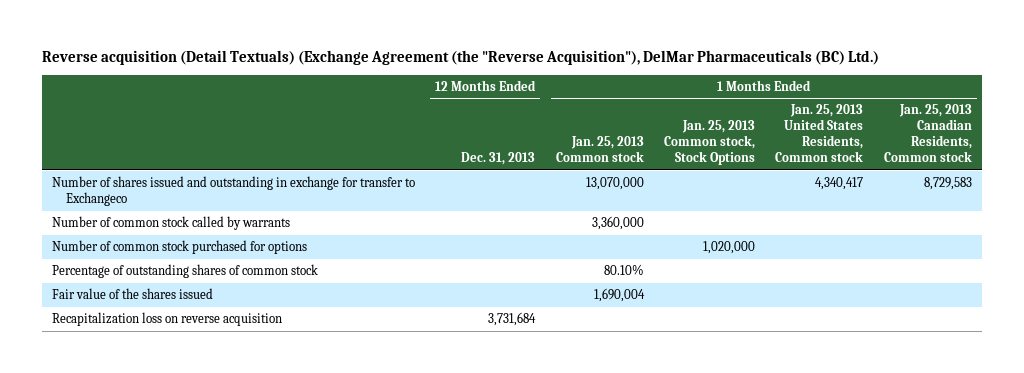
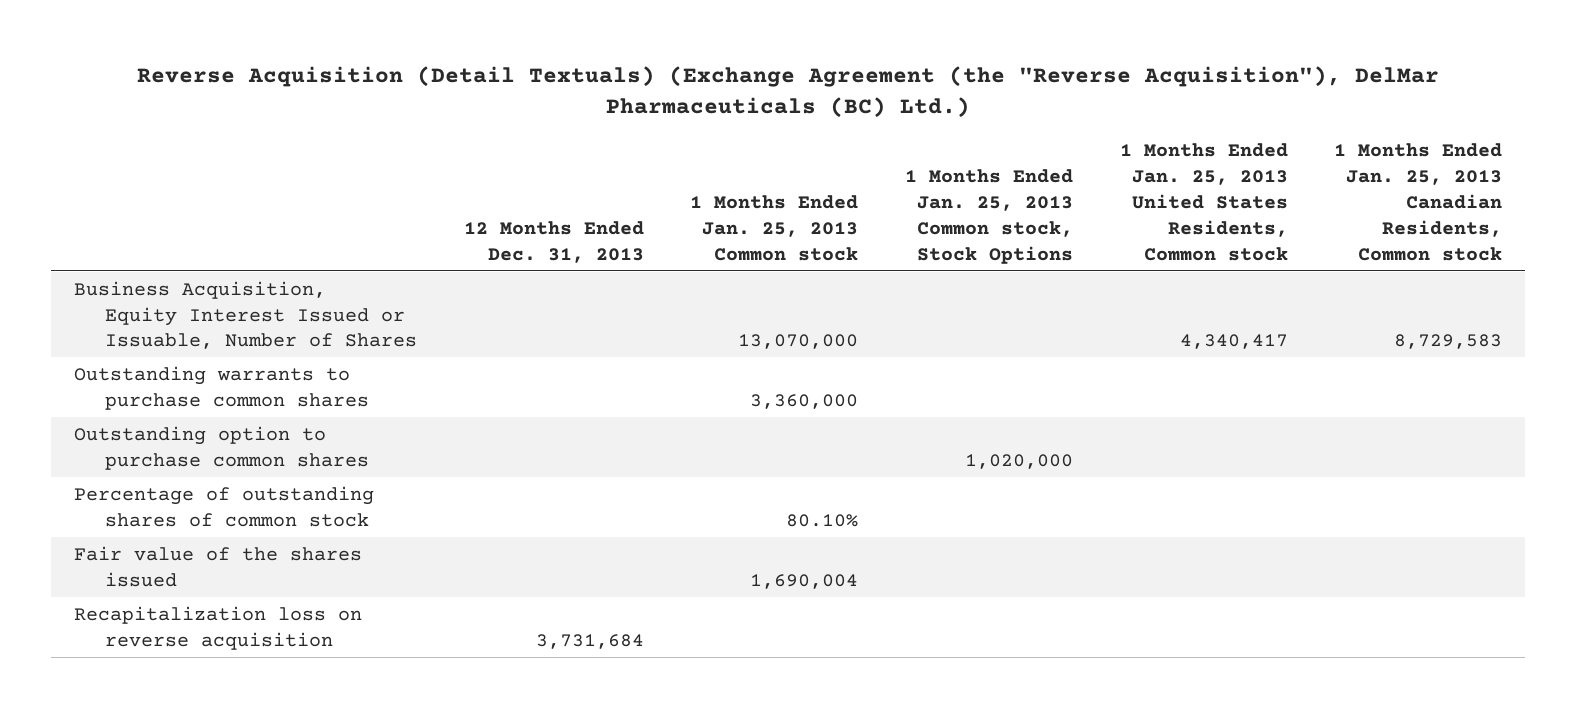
[41,49,879,65] Reverse acquisition (Detail Textuals) (Exchange Agreement (the "Reverse Acquisition"), DelMar Pharmaceuticals (BC) Ltd.) -> [137,66,1440,119] Reverse Acquisition (Detail Textuals) (Exchange Agreement (the "Reverse Acquisition"), DelMar Pharmaceuticals (BC) Ltd.)
[52,240,308,255] Number of common stock purchased for options -> none
[52,176,416,207] Number of shares issued and outstanding in exchange for transfer to Exchangeco -> [74,280,417,350] Business Acquisition, Equity Interest Issued or Issuable, Number of Shares
[52,216,291,231] Number of common stock called by warrants -> [74,365,369,410] Outstanding warrants to purchase common shares
none -> [74,425,369,470] Outstanding option to purchase common shares

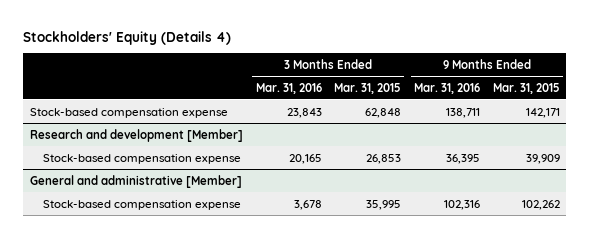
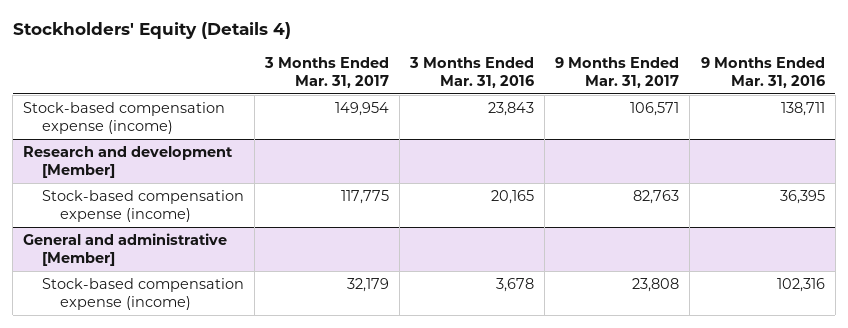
[334,82,402,94] Mar. 31, 2015 -> none
[492,82,560,94] Mar. 31, 2015 -> none
none -> [263,56,389,88] 3 Months Ended Mar. 31, 2017
none -> [555,56,680,88] 9 Months Ended Mar. 31, 2017
[29,107,228,118] Stock-based compensation expense -> [23,102,226,134] Stock-based compensation expense (income)
[42,153,241,164] Stock-based compensation expense -> [41,190,244,222] Stock-based compensation expense (income)
[42,199,241,210] Stock-based compensation expense -> [41,278,244,310] Stock-based compensation expense (income)

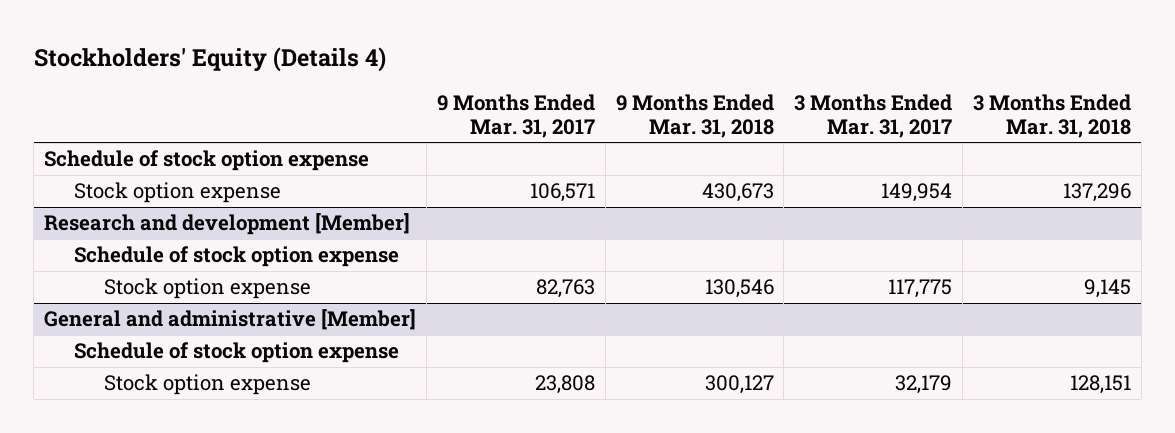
[409,56,535,88] 3 Months Ended Mar. 31, 2016 -> none
[700,56,825,88] 9 Months Ended Mar. 31, 2016 -> none
none -> [615,93,774,138] 9 Months Ended Mar. 31, 2018
none -> [972,93,1131,138] 3 Months Ended Mar. 31, 2018
none -> [44,150,370,172] Schedule of stock option expense
[23,102,226,134] Stock-based compensation expense (income) -> [74,182,282,204] Stock option expense
none -> [74,246,400,268] Schedule of stock option expense
[41,190,244,222] Stock-based compensation expense (income) -> [103,278,311,300] Stock option expense
none -> [74,342,400,364] Schedule of stock option expense
[41,278,244,310] Stock-based compensation expense (income) -> [103,374,311,396] Stock option expense

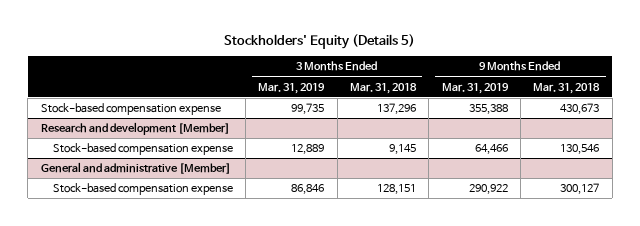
[33,46,386,72] Stockholders' Equity (Details 4) -> [224,34,416,50] Stockholders' Equity (Details 5)
[436,93,595,138] 9 Months Ended Mar. 31, 2017 -> none
[794,93,953,138] 3 Months Ended Mar. 31, 2017 -> none
none -> [258,82,326,94] Mar. 31, 2019
none -> [441,82,509,94] Mar. 31, 2019
[44,150,370,172] Schedule of stock option expense -> none
[74,182,282,204] Stock option expense -> [40,103,221,116] Stock-based compensation expense
[74,246,400,268] Schedule of stock option expense -> none
[103,278,311,300] Stock option expense -> [52,143,233,156] Stock-based compensation expense
[74,342,400,364] Schedule of stock option expense -> none
[103,374,311,396] Stock option expense -> [52,183,233,196] Stock-based compensation expense

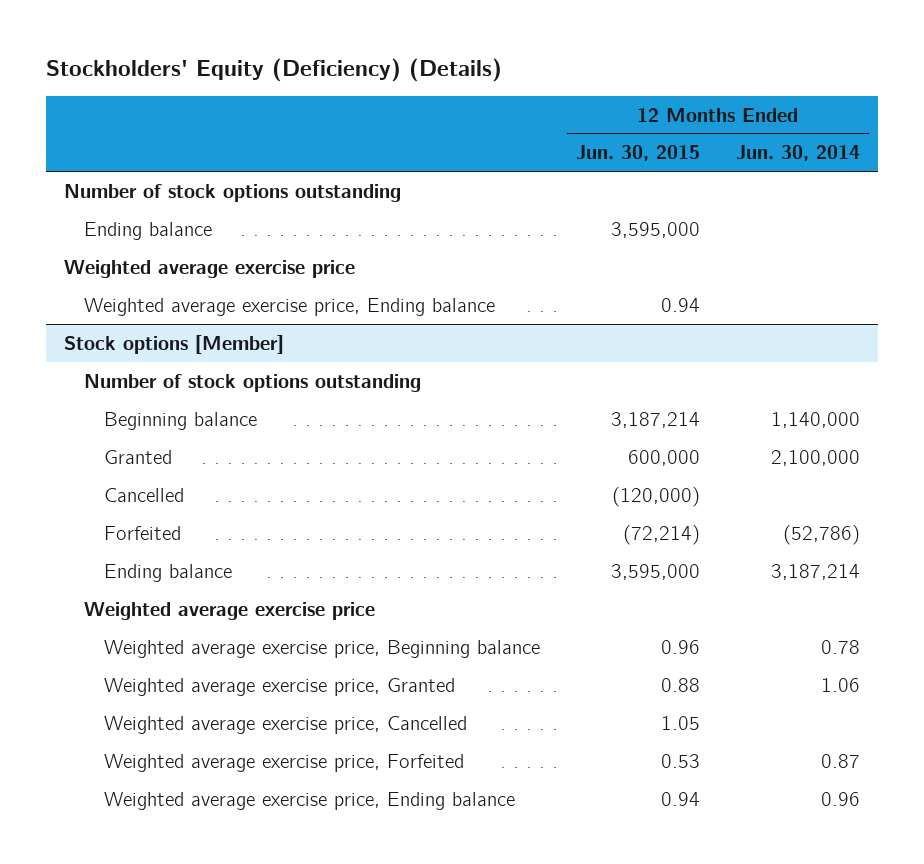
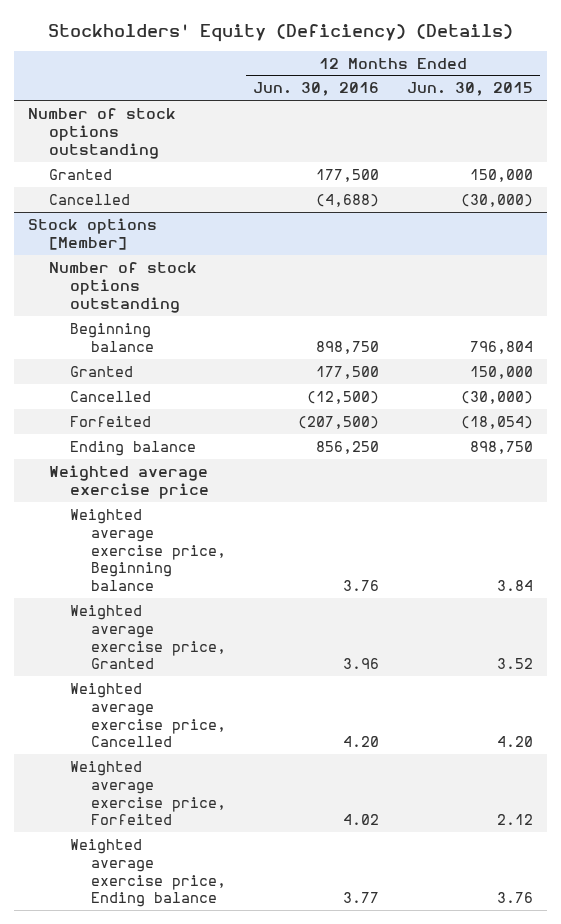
[736,145,861,162] Jun. 30, 2014 -> none
none -> [253,82,380,97] Jun. 30, 2016
[83,221,212,240] Ending balance -> none
[63,259,355,278] Weighted average exercise price -> none
[83,297,495,316] Weighted average exercise price, Ending balance -> none
none -> [49,168,113,180] Granted
none -> [49,193,131,205] Cancelled
[611,411,701,428] 3,187,214 -> [469,340,533,354] 796,804
[628,449,701,466] 600,000 -> [469,365,533,379] 150,000
[612,486,701,507] (120,000) -> [460,390,533,404] (30,000)
[623,524,701,545] (72,214) -> [460,415,533,429] (18,054)
[611,563,701,580] 3,595,000 -> [469,440,533,454] 898,750
[661,639,701,654] 0.96 -> [496,580,533,592] 3.84
[661,677,701,692] 0.88 -> [496,658,533,670] 3.52
[661,715,701,730] 1.05 -> [496,736,533,748] 4.20
[661,753,701,768] 0.53 -> [496,814,533,826] 2.12
[661,791,701,806] 0.94 -> [496,892,533,904] 3.76

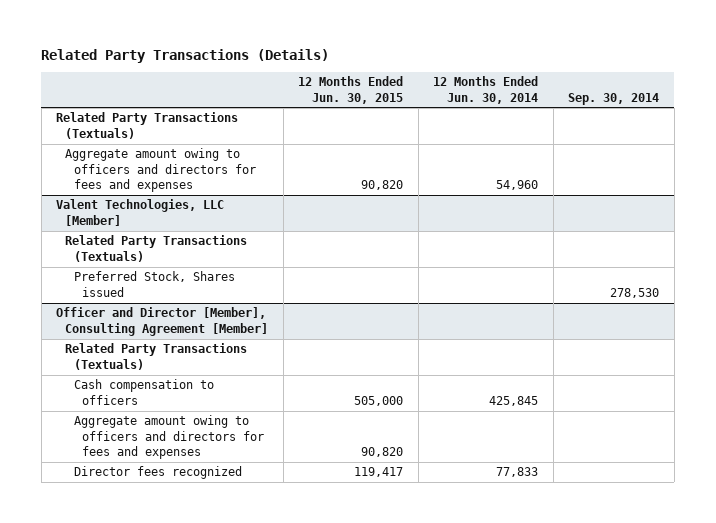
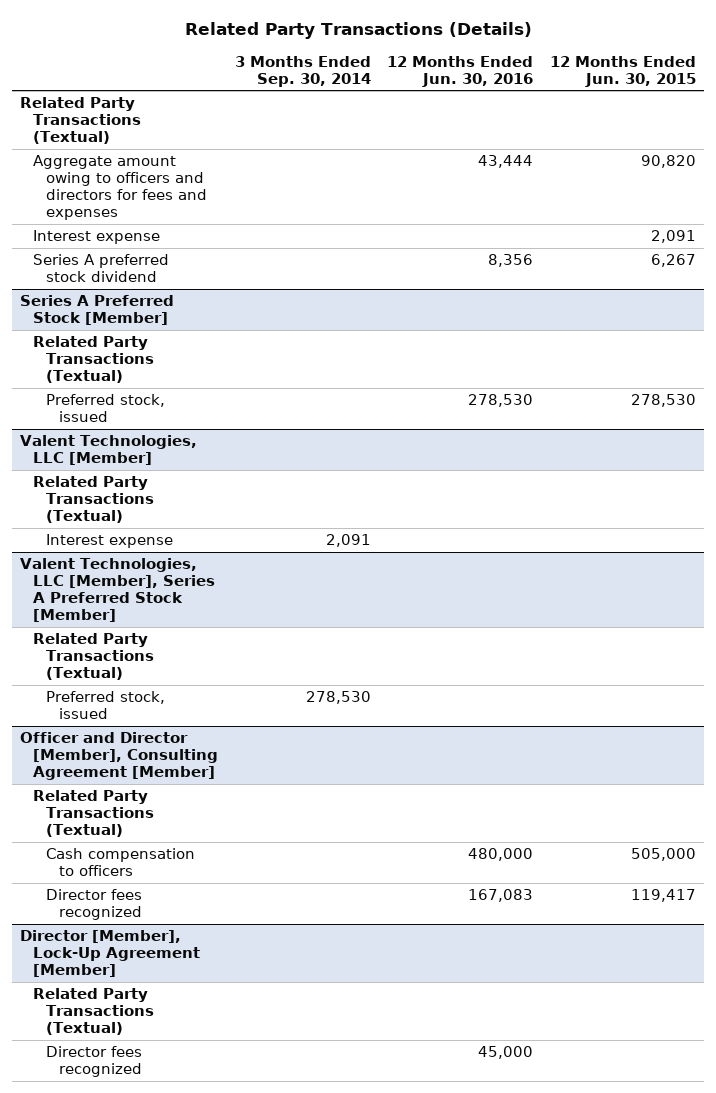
[433,76,539,104] 12 Months Ended Jun. 30, 2014 -> none
[568,92,660,105] Sep. 30, 2014 -> none
none -> [234,55,371,87] 3 Months Ended Sep. 30, 2014
none -> [387,55,534,87] 12 Months Ended Jun. 30, 2016
[56,112,239,139] Related Party Transactions (Textuals) -> [20,97,142,145] Related Party Transactions (Textual)
none -> [33,230,161,245] Interest expense
none -> [33,254,170,283] Series A preferred stock dividend
none -> [20,295,175,326] Series A Preferred Stock [Member]
none -> [33,336,154,384] Related Party Transactions (Textual)
none -> [45,394,165,423] Preferred stock, issued
[64,235,247,262] Related Party Transactions (Textuals) -> [33,476,154,524] Related Party Transactions (Textual)
none -> [45,534,173,549] Interest expense
none -> [20,558,216,623] Valent Technologies, LLC [Member], Series A Preferred Stock [Member]
none -> [33,633,154,681] Related Party Transactions (Textual)
[73,271,235,297] Preferred Stock, Shares issued -> [45,691,165,720] Preferred stock, issued
[64,343,247,370] Related Party Transactions (Textuals) -> [33,790,154,838] Related Party Transactions (Textual)
[73,415,265,460] Aggregate amount owing to officers and directors for fees and expenses -> none
none -> [20,930,201,978] Director [Member], Lock-Up Agreement [Member]
none -> [33,988,154,1036] Related Party Transactions (Textual)
none -> [45,1046,142,1078] Director fees recognized

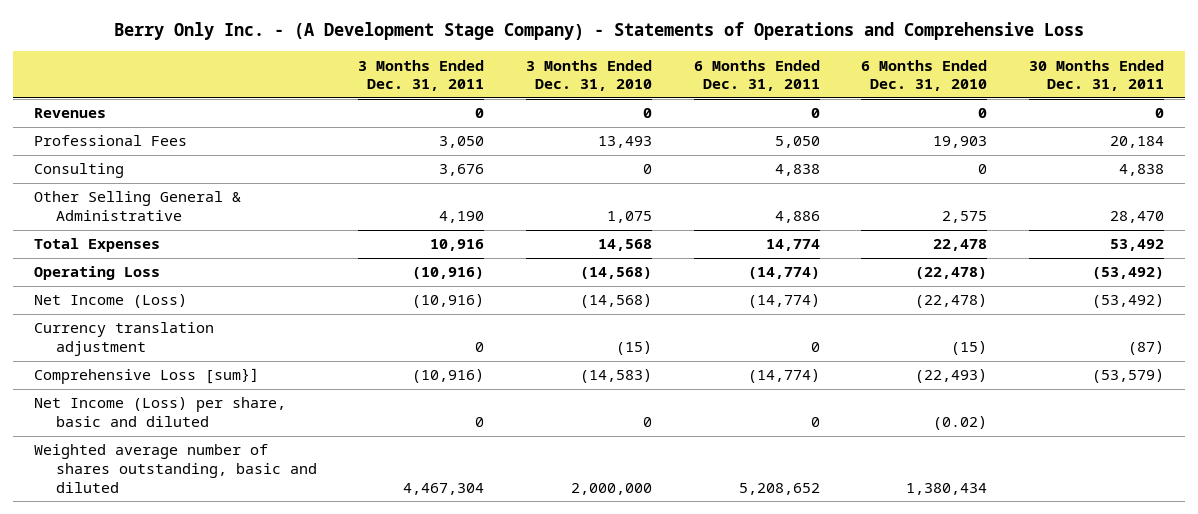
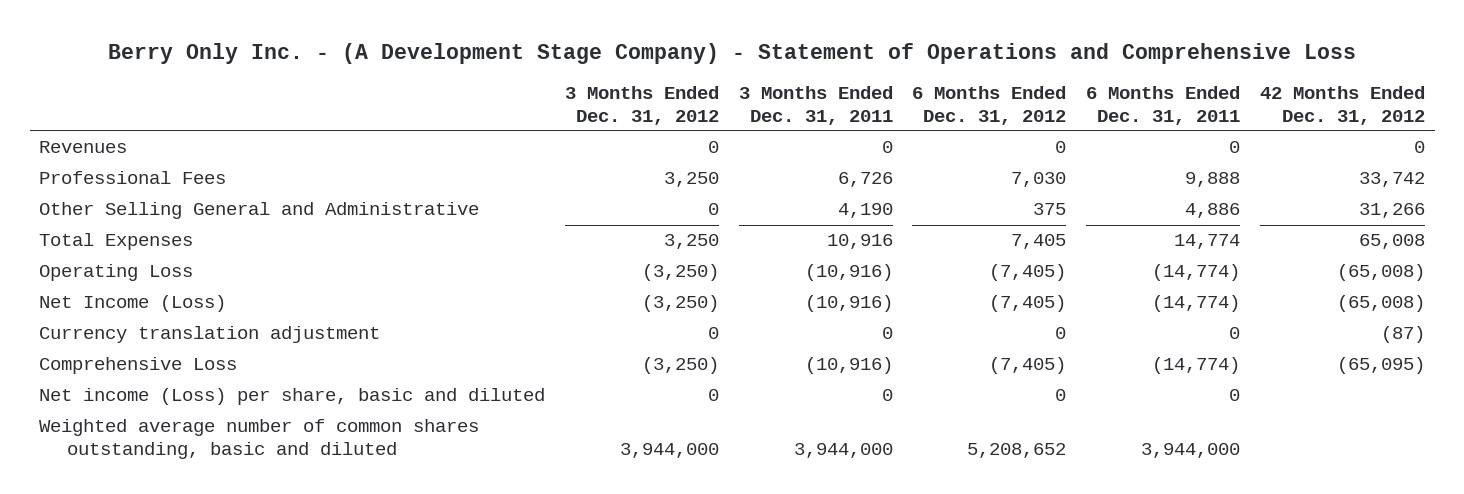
[113,22,1084,41] Berry Only Inc. - (A Development Stage Company) - Statements of Operations and Comprehensive Loss -> [108,42,1357,64] Berry Only Inc. - (A Development Stage Company) - Statement of Operations and Comprehensive Loss
[525,59,652,92] 3 Months Ended Dec. 31, 2010 -> none
[861,59,988,92] 6 Months Ended Dec. 31, 2010 -> none
[1028,59,1164,92] 30 Months Ended Dec. 31, 2011 -> none
none -> [565,85,720,125] 3 Months Ended Dec. 31, 2012
none -> [912,85,1067,125] 6 Months Ended Dec. 31, 2012
none -> [1259,85,1425,125] 42 Months Ended Dec. 31, 2012
[34,163,125,179] Consulting -> none
[439,136,485,149] 3,050 -> [837,172,893,188] 6,726
[774,136,820,149] 5,050 -> [1185,172,1241,188] 9,888
[34,191,242,222] Other Selling General & Administrative -> [39,202,480,220] Other Selling General and Administrative
[34,368,260,385] Comprehensive Loss [sum}] -> [39,357,238,375] Comprehensive Loss
[34,397,287,428] Net Income (Loss) per share, basic and diluted -> [39,388,546,406] Net income (Loss) per share, basic and diluted
[34,444,317,493] Weighted average number of shares outstanding, basic and diluted -> [39,419,480,460] Weighted average number of common shares outstanding, basic and diluted
[403,482,485,495] 4,467,304 -> [793,443,893,459] 3,944,000
[738,482,820,495] 5,208,652 -> [1141,443,1241,459] 3,944,000

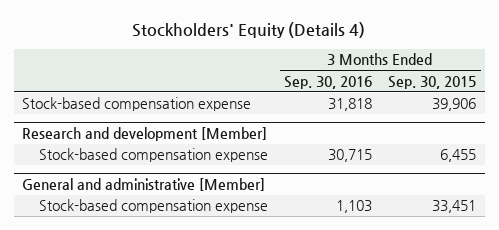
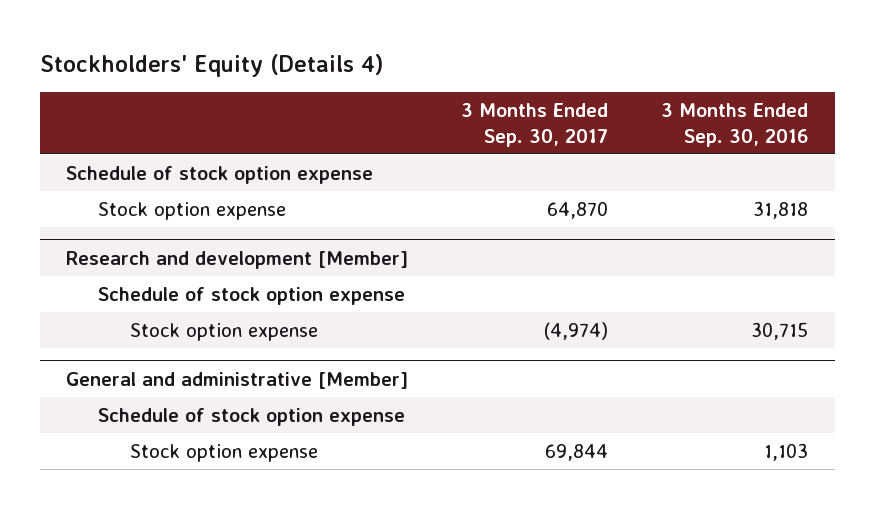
[388,75,477,89] Sep. 30, 2015 -> none
none -> [461,103,609,147] 3 Months Ended Sep. 30, 2017
none -> [66,166,374,185] Schedule of stock option expense
[22,97,252,112] Stock-based compensation expense -> [97,202,286,221] Stock option expense
none -> [97,287,405,306] Schedule of stock option expense
[38,148,268,163] Stock-based compensation expense -> [129,323,318,342] Stock option expense
none -> [97,408,405,427] Schedule of stock option expense
[38,199,268,214] Stock-based compensation expense -> [129,444,318,463] Stock option expense

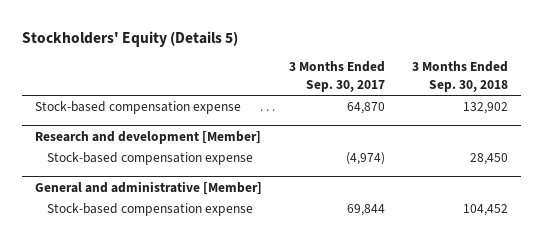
[39,53,383,77] Stockholders' Equity (Details 4) -> [21,30,238,47] Stockholders' Equity (Details 5)
[661,103,809,147] 3 Months Ended Sep. 30, 2016 -> none
none -> [411,61,508,92] 3 Months Ended Sep. 30, 2018
[66,166,374,185] Schedule of stock option expense -> none
[97,202,286,221] Stock option expense -> [35,101,242,115] Stock-based compensation expense
[97,287,405,306] Schedule of stock option expense -> none
[129,323,318,342] Stock option expense -> [46,152,253,166] Stock-based compensation expense
[97,408,405,427] Schedule of stock option expense -> none
[129,444,318,463] Stock option expense -> [46,203,253,217] Stock-based compensation expense

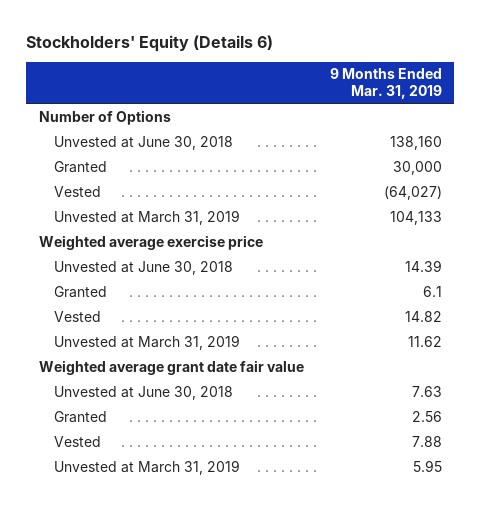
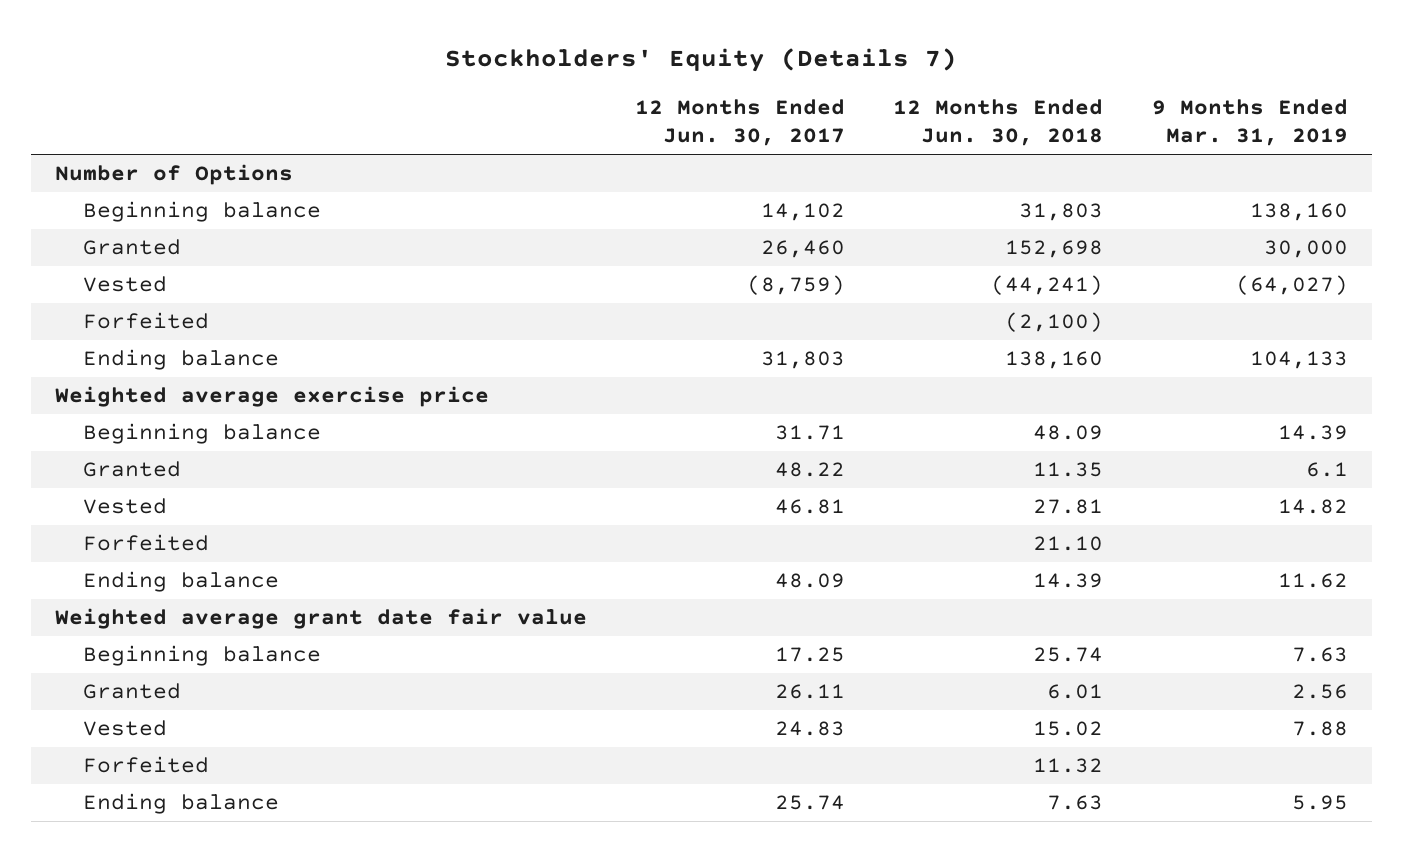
[26,34,274,52] Stockholders' Equity (Details 6) -> [445,48,958,73] Stockholders' Equity (Details 7)
none -> [635,99,846,147] 12 Months Ended Jun. 30, 2017
none -> [893,99,1104,147] 12 Months Ended Jun. 30, 2018
[53,135,233,150] Unvested at June 30, 2018 -> [82,201,321,223] Beginning balance
none -> [82,312,209,330] Forfeited
[53,209,240,225] Unvested at March 31, 2019 -> [82,349,279,371] Ending balance
[53,260,233,275] Unvested at June 30, 2018 -> [82,423,321,445] Beginning balance
none -> [82,534,209,552] Forfeited
[53,334,240,350] Unvested at March 31, 2019 -> [82,571,279,593] Ending balance
[53,385,233,400] Unvested at June 30, 2018 -> [82,645,321,667] Beginning balance
none -> [82,756,209,774] Forfeited
[53,459,240,475] Unvested at March 31, 2019 -> [82,793,279,815] Ending balance

